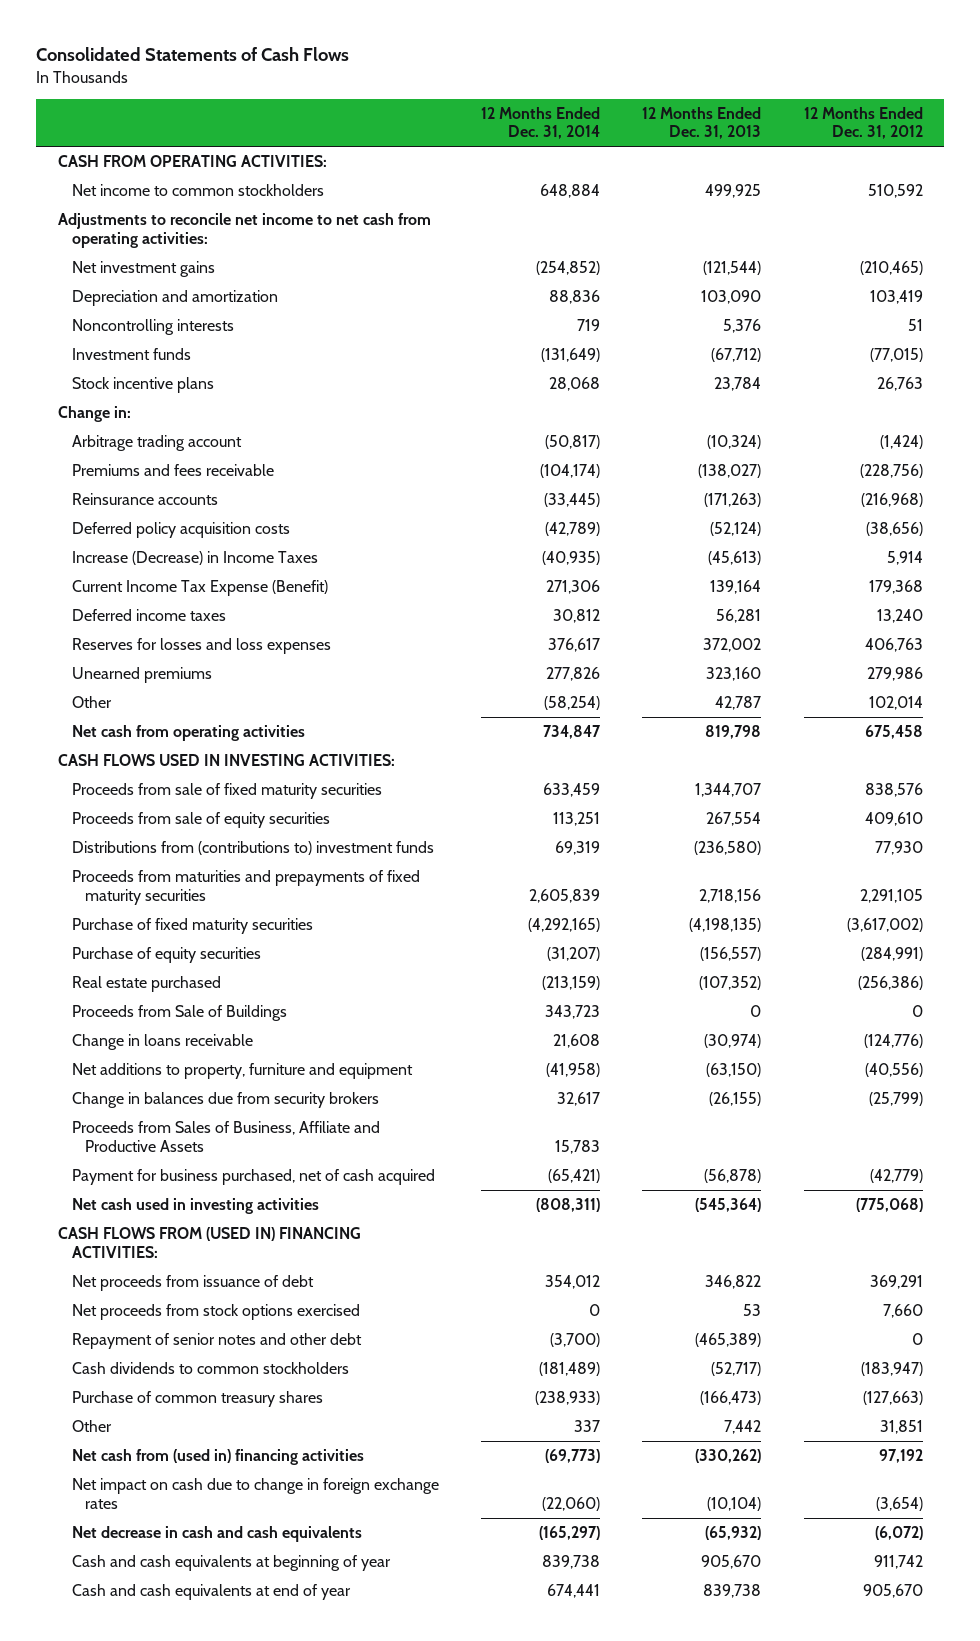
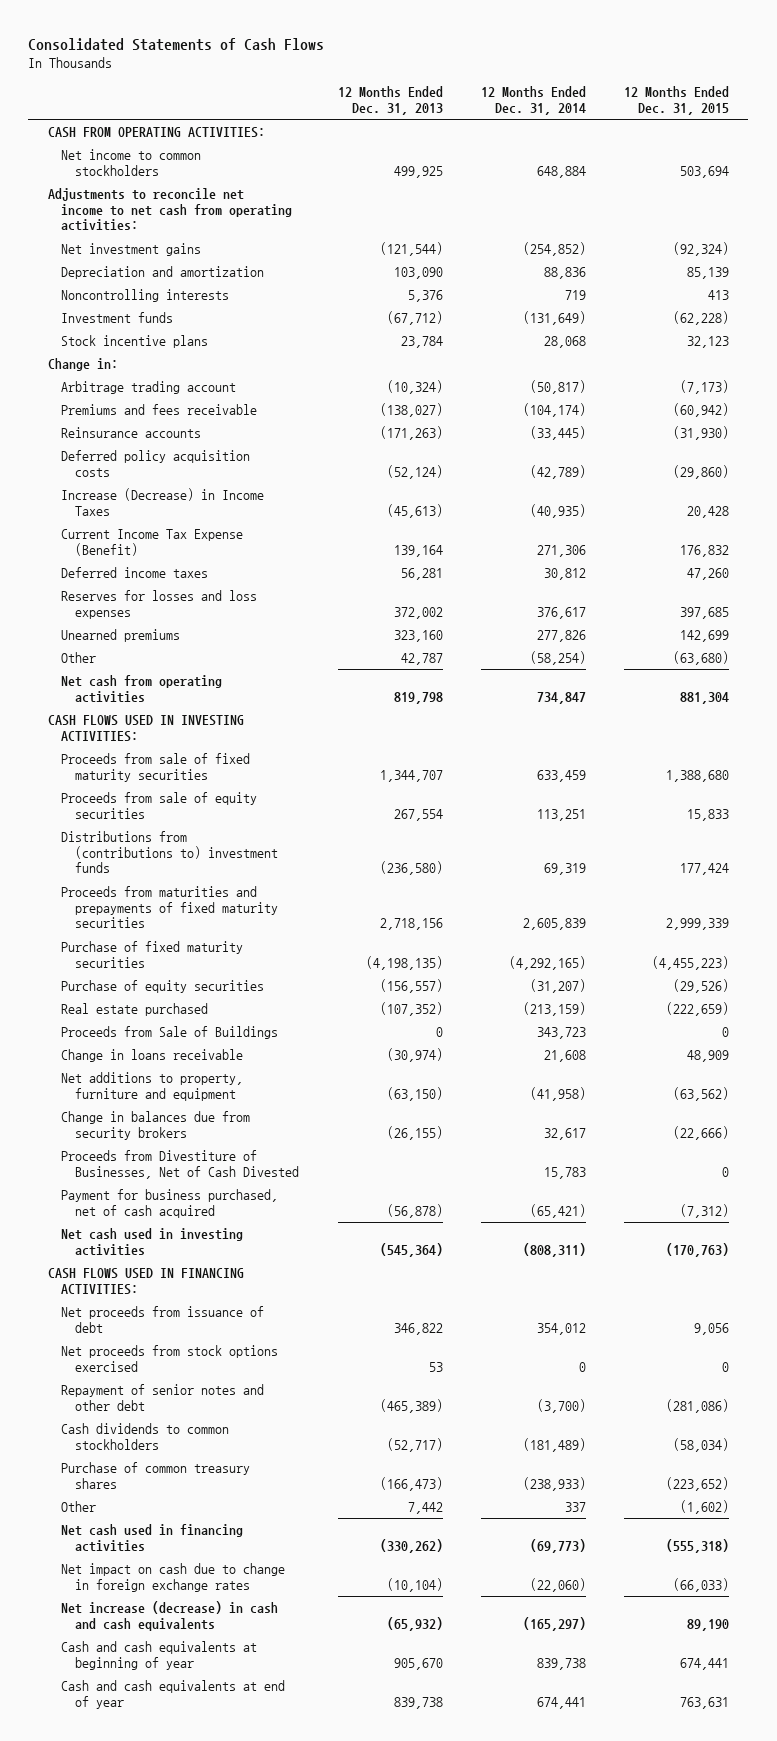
[803,106,923,140] 12 Months Ended Dec. 31, 2012 -> none
none -> [624,86,730,115] 12 Months Ended Dec. 31, 2015
[71,1121,380,1152] Proceeds from Sales of Business, Affiliate and Productive Assets -> [61,1149,300,1179] Proceeds from Divestiture of Businesses, Net of Cash Divested
[57,1227,361,1258] CASH FLOWS FROM (USED IN) FINANCING ACTIVITIES: -> [47,1267,244,1295] CASH FLOWS USED IN FINANCING ACTIVITIES:
[71,1449,364,1466] Net cash from (used in) financing activities -> [61,1523,244,1552] Net cash used in financing activities
[71,1526,362,1543] Net decrease in cash and cash equivalents -> [61,1600,279,1631] Net increase (decrease) in cash and cash equivalents

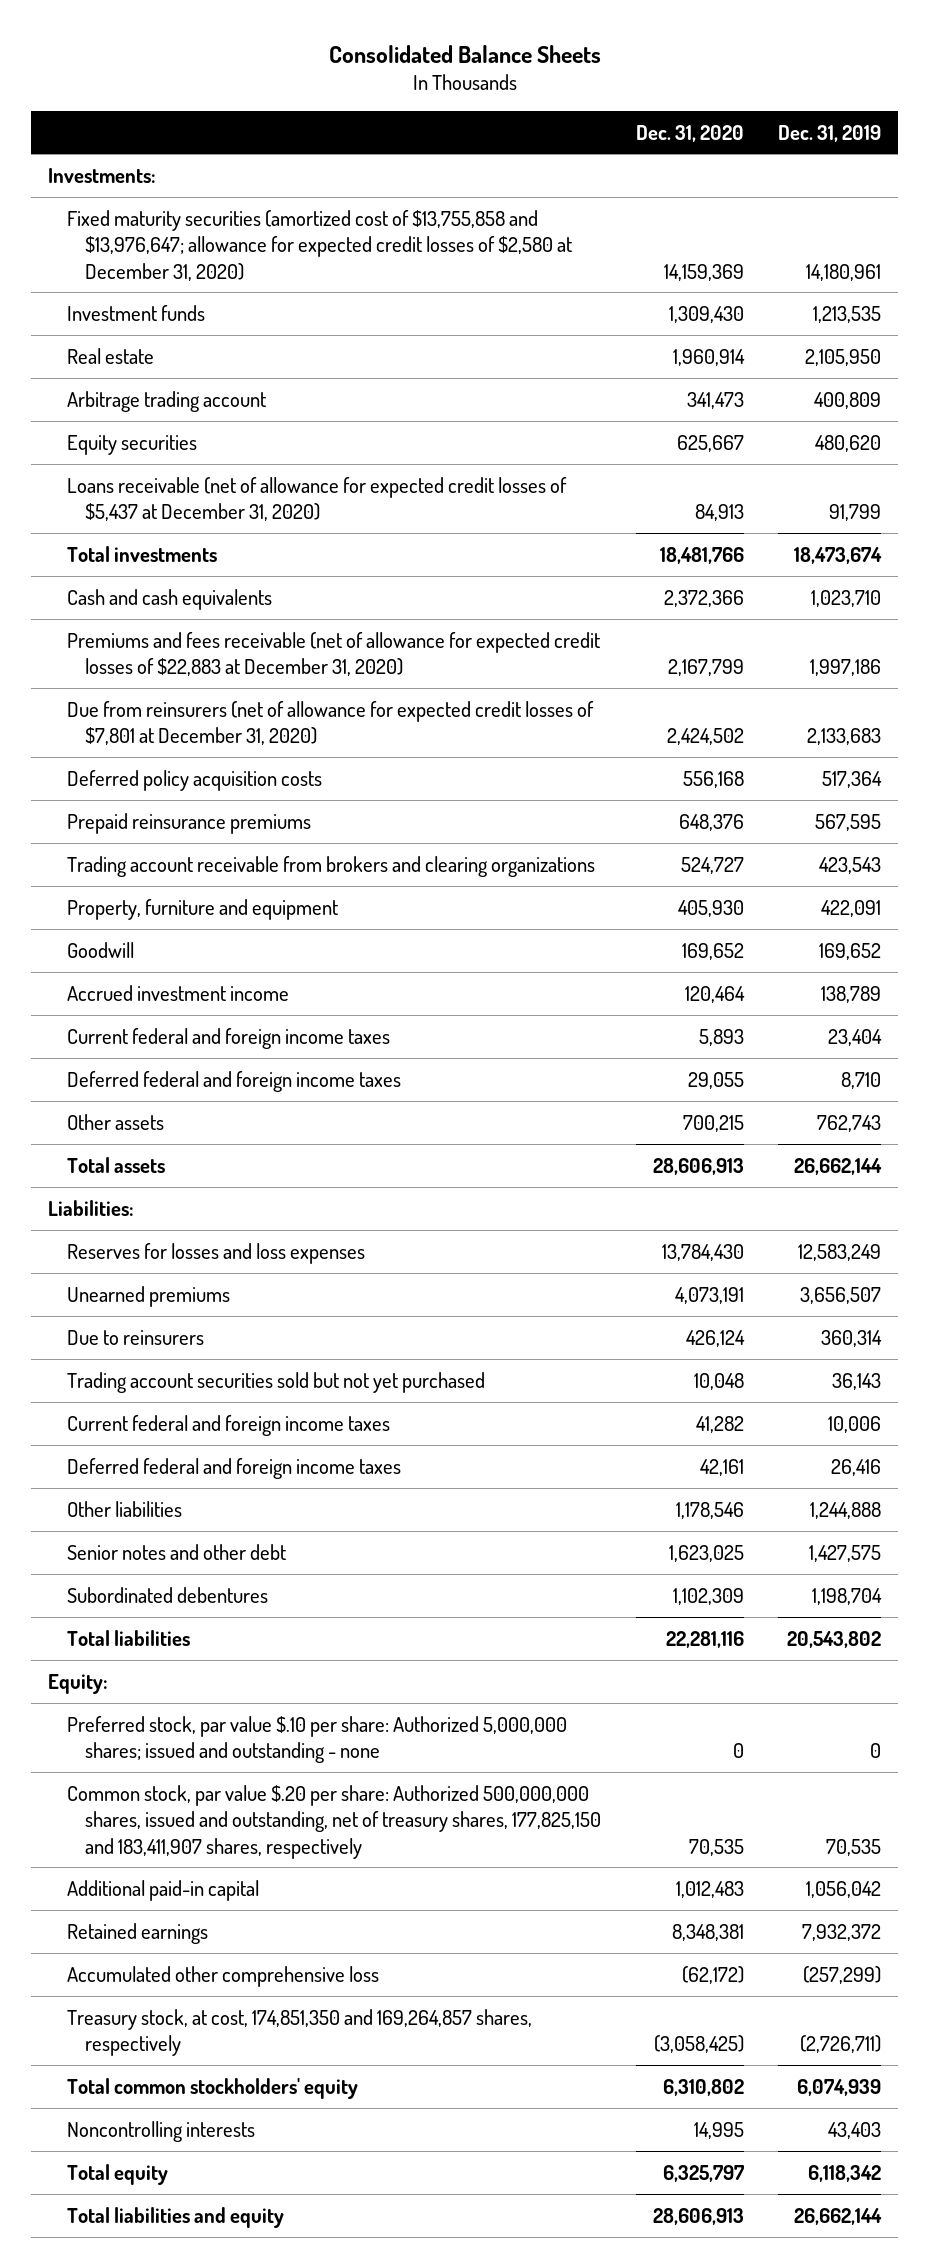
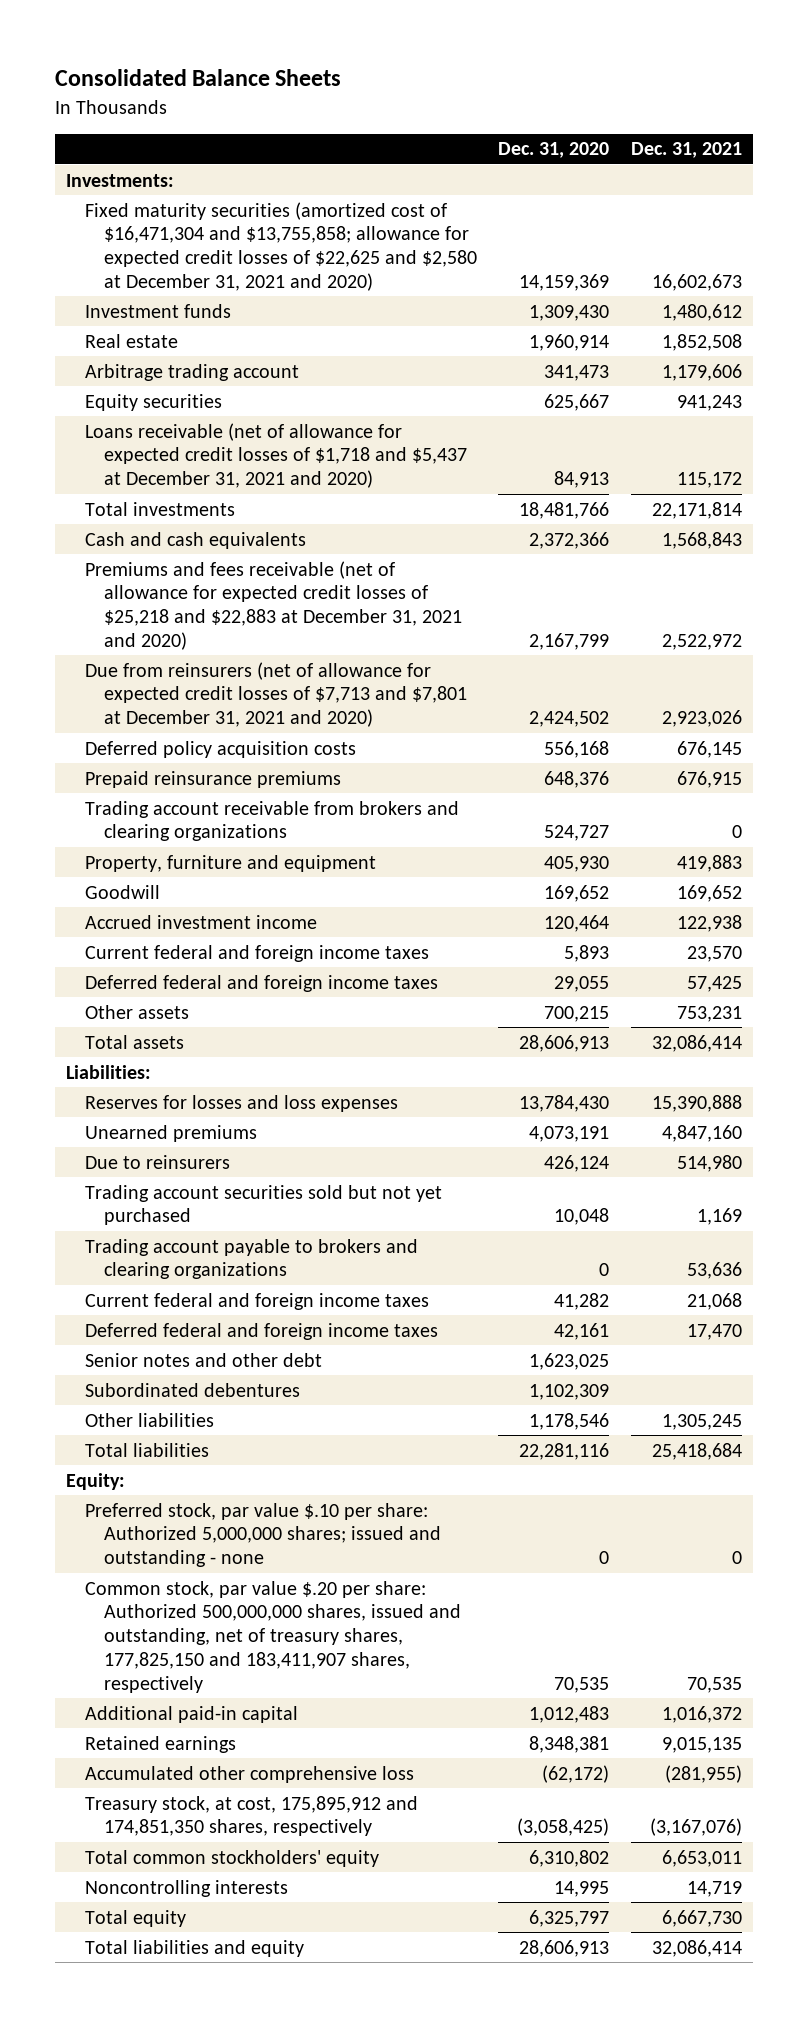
[778,124,882,142] Dec. 31, 2019 -> none
none -> [631,142,743,159] Dec. 31, 2021
[66,209,573,281] Fixed maturity securities (amortized cost of $13,755,858 and $13,976,647; allowance for expected credit losses of $2,580 at December 31, 2020) -> [84,201,477,291] Fixed maturity securities (amortized cost of $16,471,304 and $13,755,858; allowance for expected credit losses of $22,625 and $2,580 at December 31, 2021 and 2020)
[66,476,567,522] Loans receivable (net of allowance for expected credit losses of $5,437 at December 31, 2020) -> [84,422,467,489] Loans receivable (net of allowance for expected credit losses of $1,718 and $5,437 at December 31, 2021 and 2020)
[66,631,600,677] Premiums and fees receivable (net of allowance for expected credit losses of $22,883 at December 31, 2020) -> [84,560,462,650] Premiums and fees receivable (net of allowance for expected credit losses of $25,218 and $22,883 at December 31, 2021 and 2020)
[66,700,594,746] Due from reinsurers (net of allowance for expected credit losses of $7,801 at December 31, 2020) -> [84,661,467,728] Due from reinsurers (net of allowance for expected credit losses of $7,713 and $7,801 at December 31, 2021 and 2020)
none -> [84,1238,418,1280] Trading account payable to brokers and clearing organizations
[66,1500,182,1517] Other liabilities -> [84,1412,214,1427] Other liabilities
[66,2008,532,2057] Treasury stock, at cost, 174,851,350 and 169,264,857 shares, respectively -> [84,1795,418,1837] Treasury stock, at cost, 175,895,912 and 174,851,350 shares, respectively

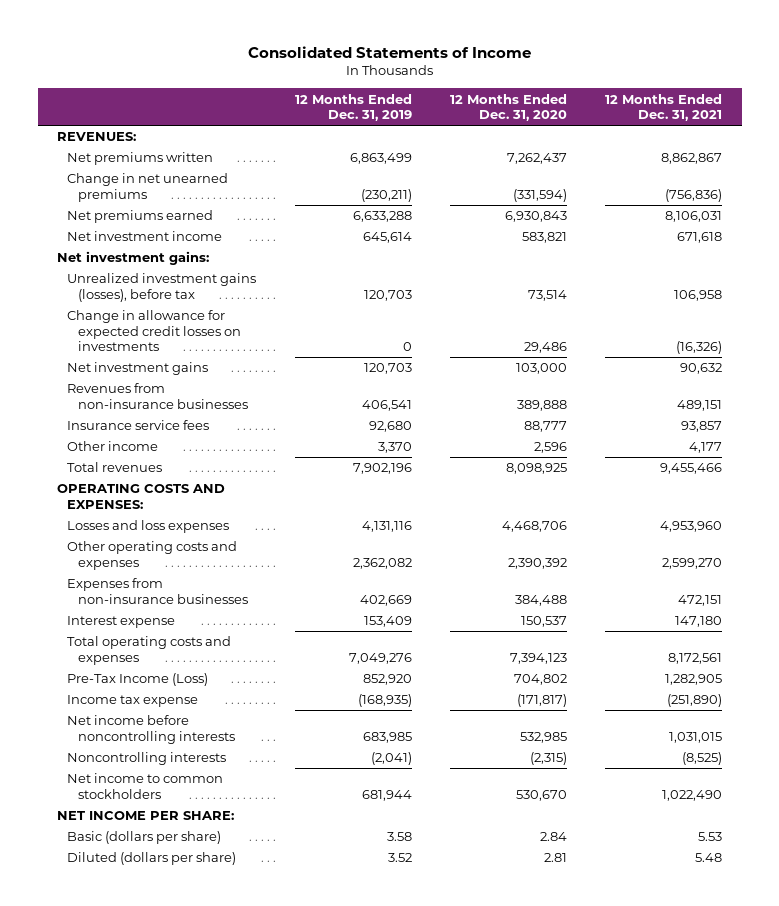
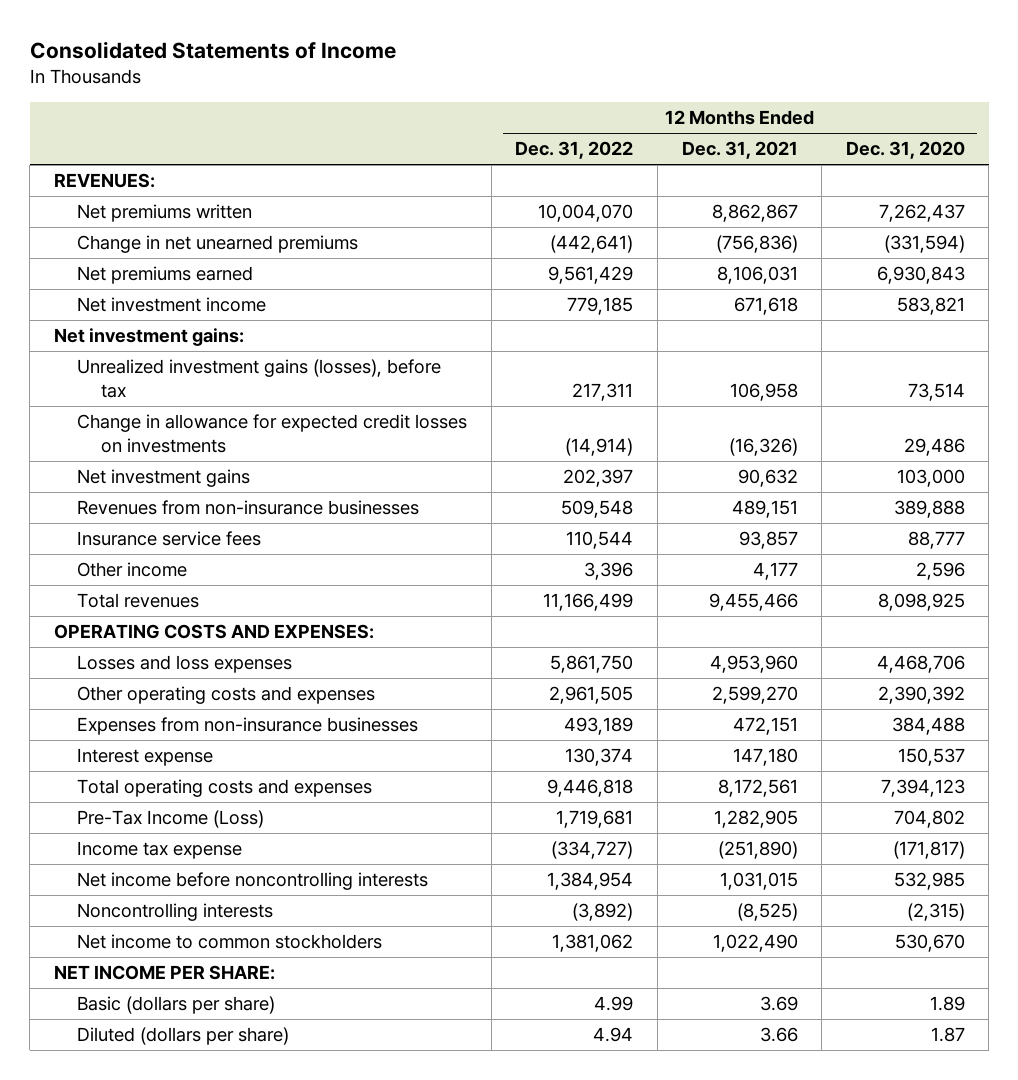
[294,93,412,121] 12 Months Ended Dec. 31, 2019 -> none
none -> [515,141,634,160] Dec. 31, 2022
[540,832,568,842] 2.84 -> [929,996,965,1012] 1.89
[698,832,723,842] 5.53 -> [759,996,798,1012] 3.69
[544,853,568,863] 2.81 -> [930,1027,965,1043] 1.87
[695,853,723,863] 5.48 -> [759,1027,798,1043] 3.66

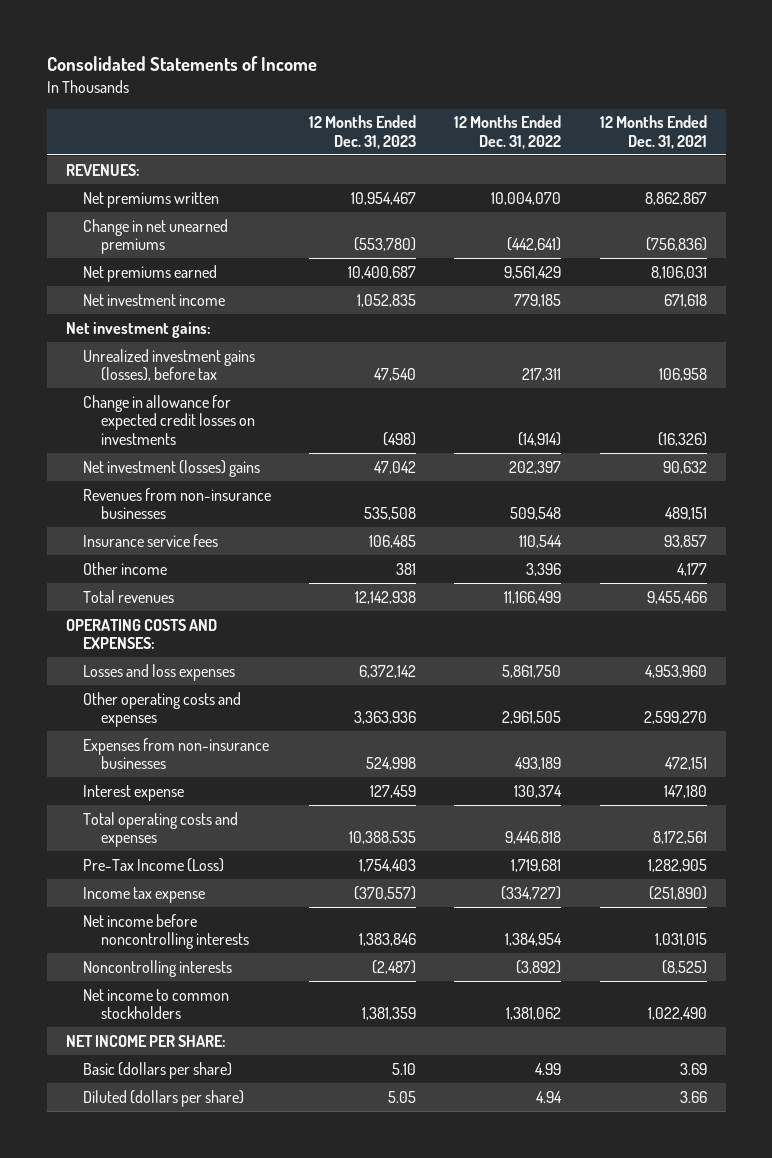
[845,141,965,160] Dec. 31, 2020 -> none
none -> [309,115,417,149] 12 Months Ended Dec. 31, 2023
[77,469,251,488] Net investment gains -> [83,459,261,477] Net investment (losses) gains

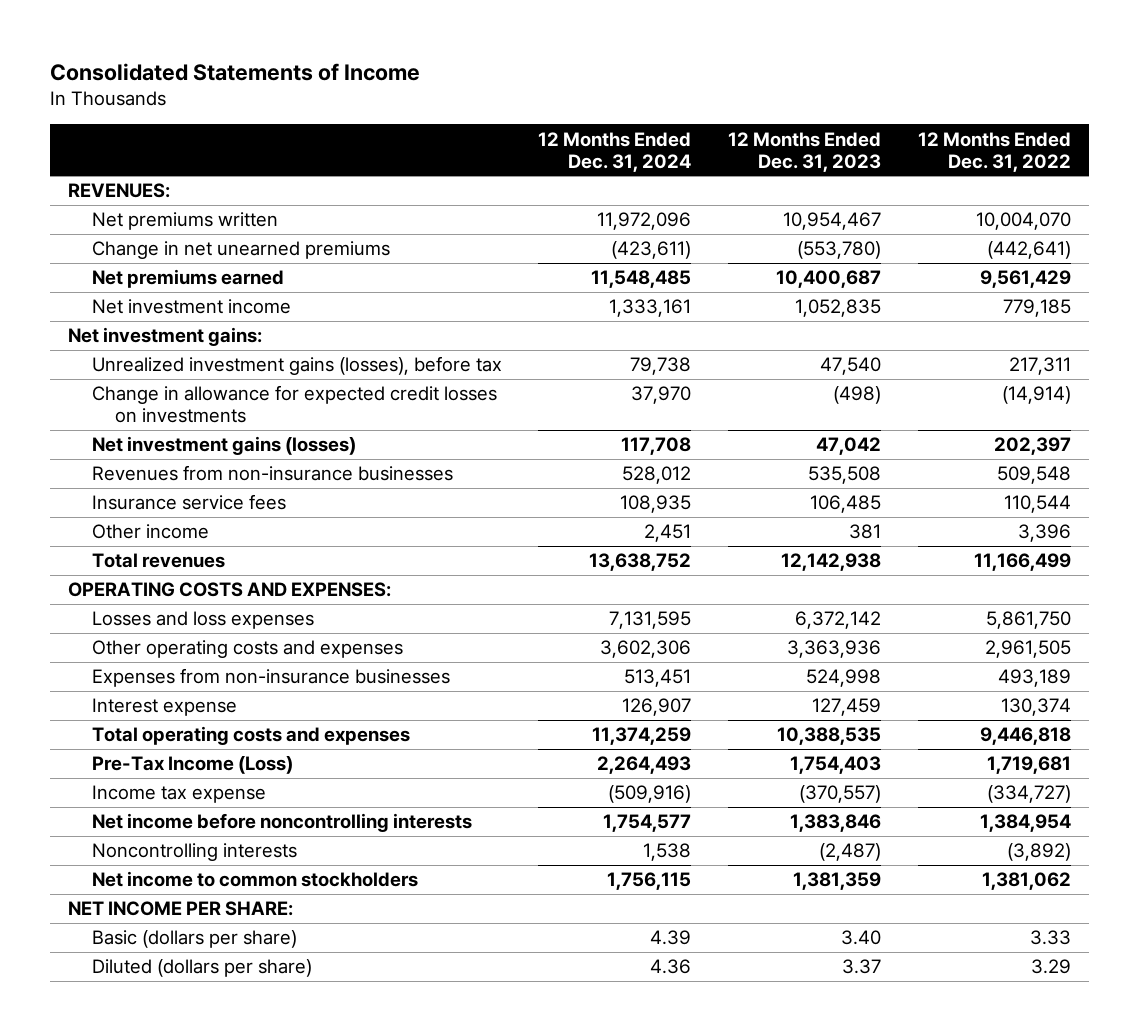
[599,115,707,149] 12 Months Ended Dec. 31, 2021 -> none
none -> [538,131,692,172] 12 Months Ended Dec. 31, 2024
[83,459,261,477] Net investment (losses) gains -> [91,436,356,456] Net investment gains (losses)
[392,1062,417,1075] 5.10 -> [841,930,882,946] 3.40
[535,1062,562,1075] 4.99 -> [1029,930,1071,946] 3.33
[388,1090,417,1103] 5.05 -> [842,959,882,975] 3.37
[536,1090,563,1103] 4.94 -> [1030,959,1071,975] 3.29

